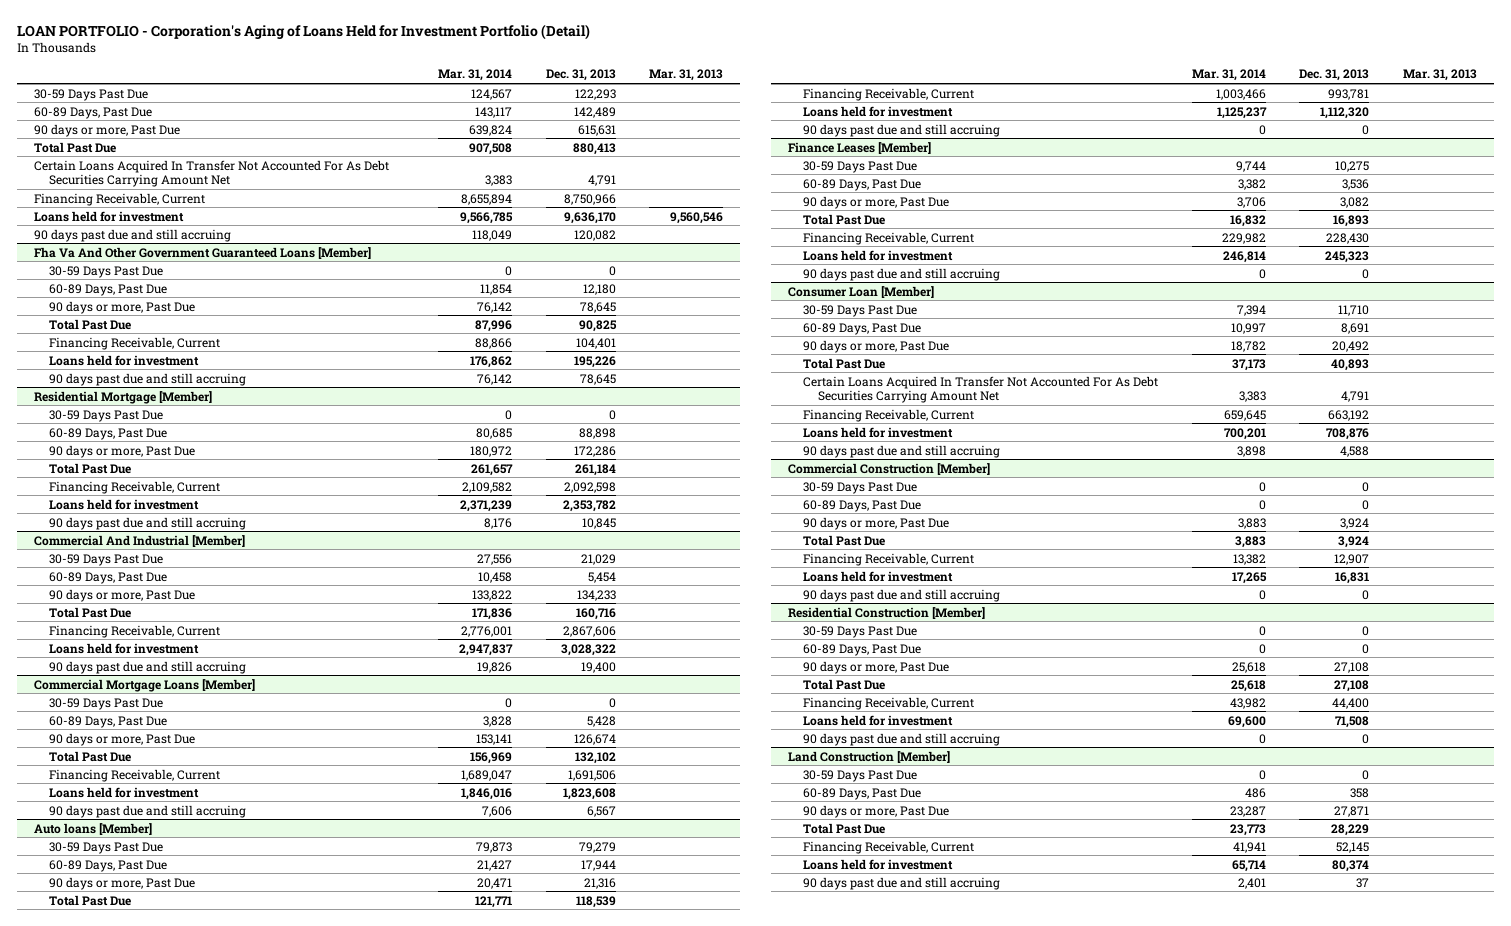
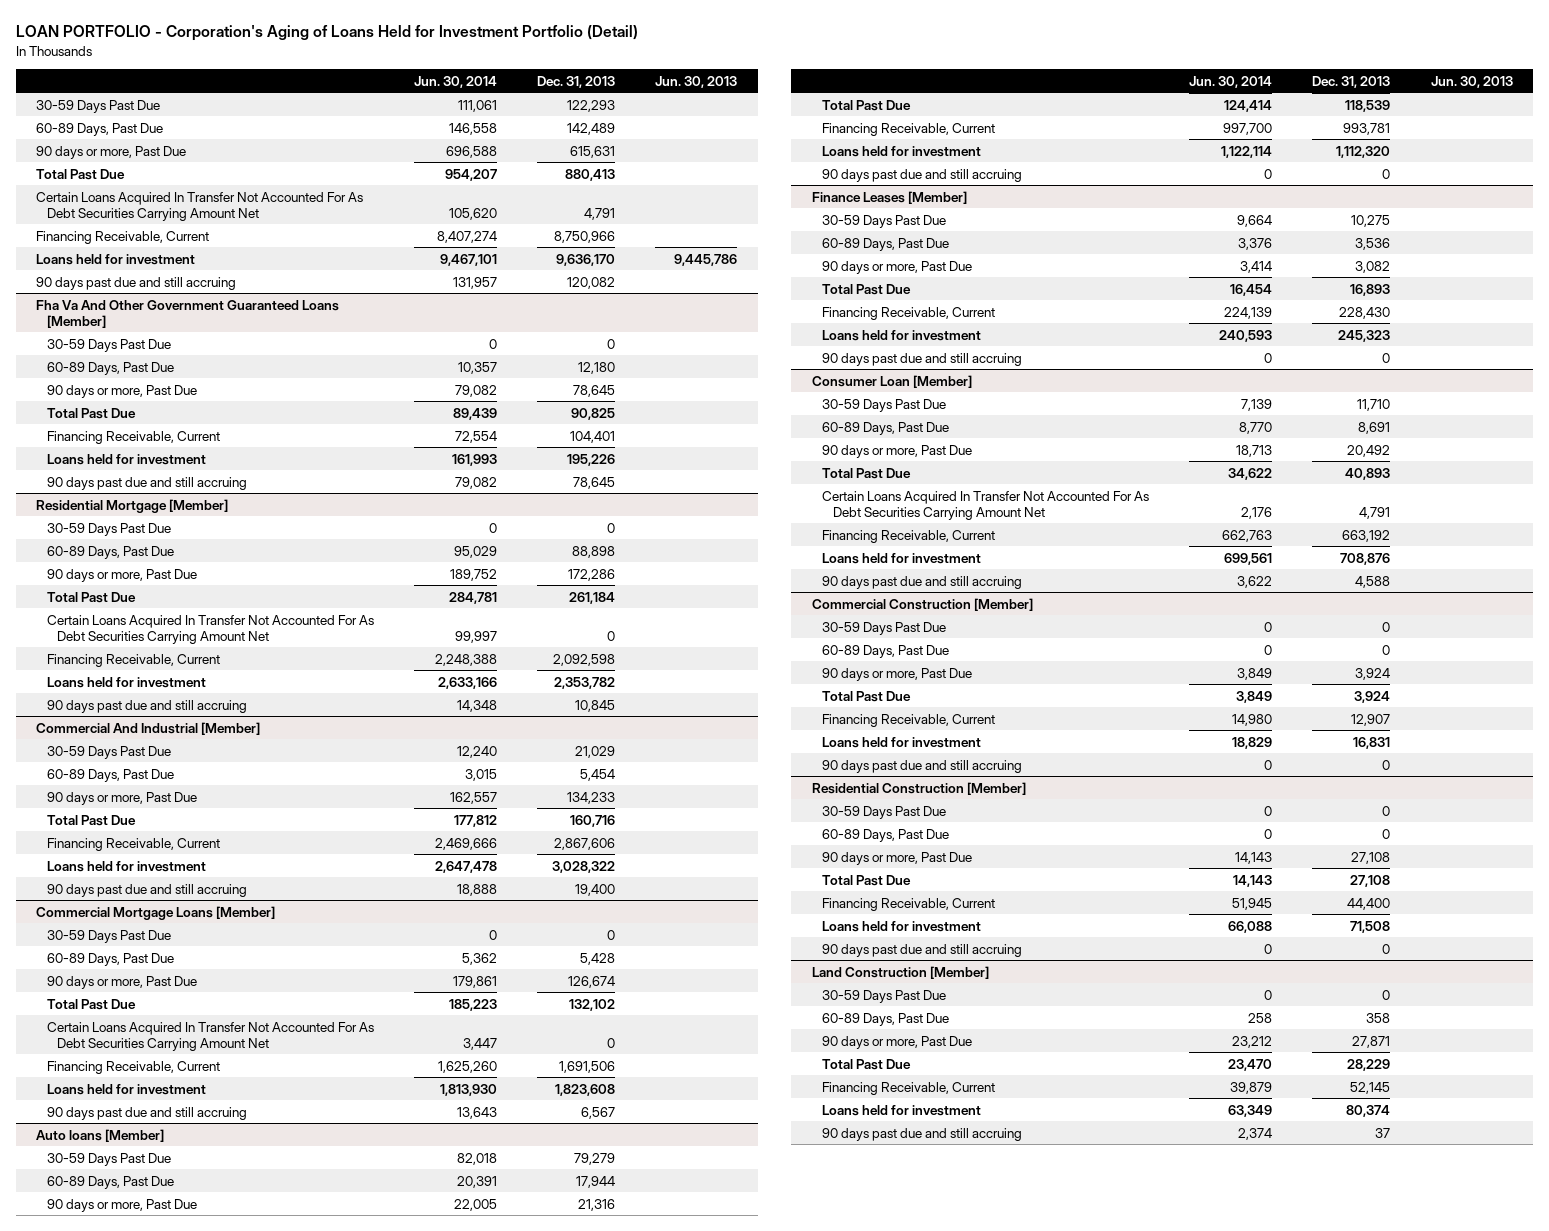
[437,69,512,82] Mar. 31, 2014 -> none
[649,69,724,82] Mar. 31, 2013 -> none
none -> [414,75,498,88] Jun. 30, 2014
none -> [655,75,738,88] Jun. 30, 2013
none -> [46,614,374,644] Certain Loans Acquired In Transfer Not Accounted For As Debt Securities Carrying Amount Net
none -> [46,1021,374,1051] Certain Loans Acquired In Transfer Not Accounted For As Debt Securities Carrying Amount Net

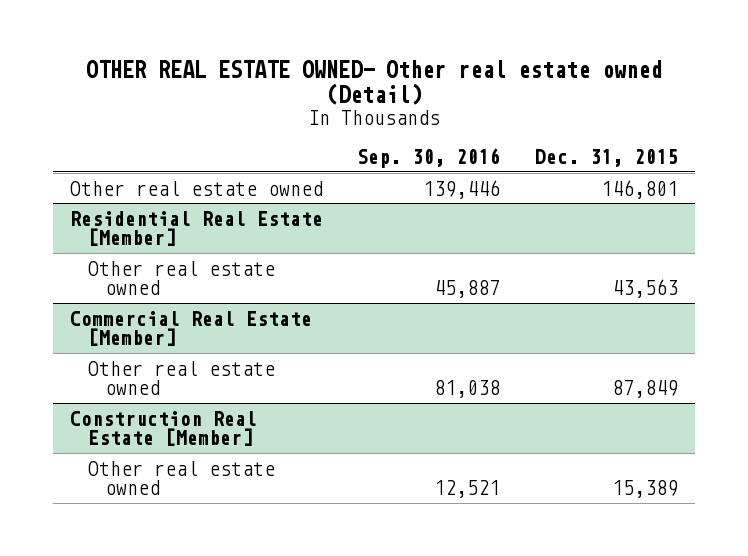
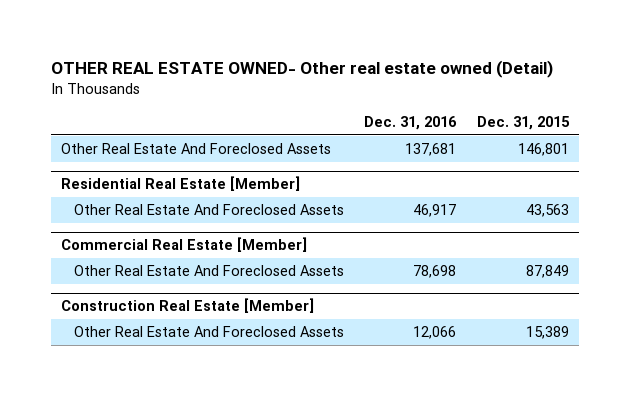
[357,147,501,168] Sep. 30, 2016 -> none
none -> [364,115,458,130] Dec. 31, 2016
[70,180,324,196] Other real estate owned -> [61,143,332,155] Other Real Estate And Foreclosed Assets
[87,260,275,296] Other real estate owned -> [74,204,345,216] Other Real Estate And Foreclosed Assets
[87,360,275,396] Other real estate owned -> [74,265,345,277] Other Real Estate And Foreclosed Assets
[87,460,275,496] Other real estate owned -> [74,326,345,338] Other Real Estate And Foreclosed Assets

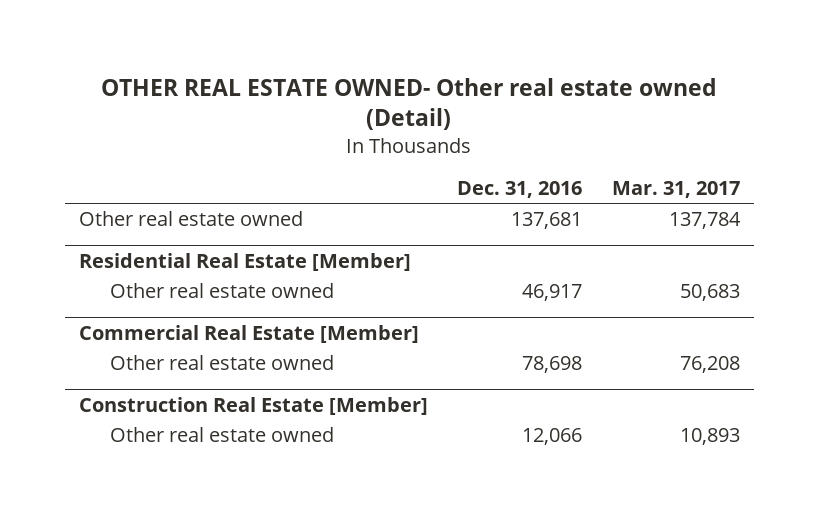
[476,115,570,130] Dec. 31, 2015 -> none
none -> [611,181,740,199] Mar. 31, 2017
[61,143,332,155] Other Real Estate And Foreclosed Assets -> [79,211,304,227] Other real estate owned
[74,204,345,216] Other Real Estate And Foreclosed Assets -> [110,283,335,299] Other real estate owned
[74,265,345,277] Other Real Estate And Foreclosed Assets -> [110,355,335,371] Other real estate owned
[74,326,345,338] Other Real Estate And Foreclosed Assets -> [110,427,335,443] Other real estate owned

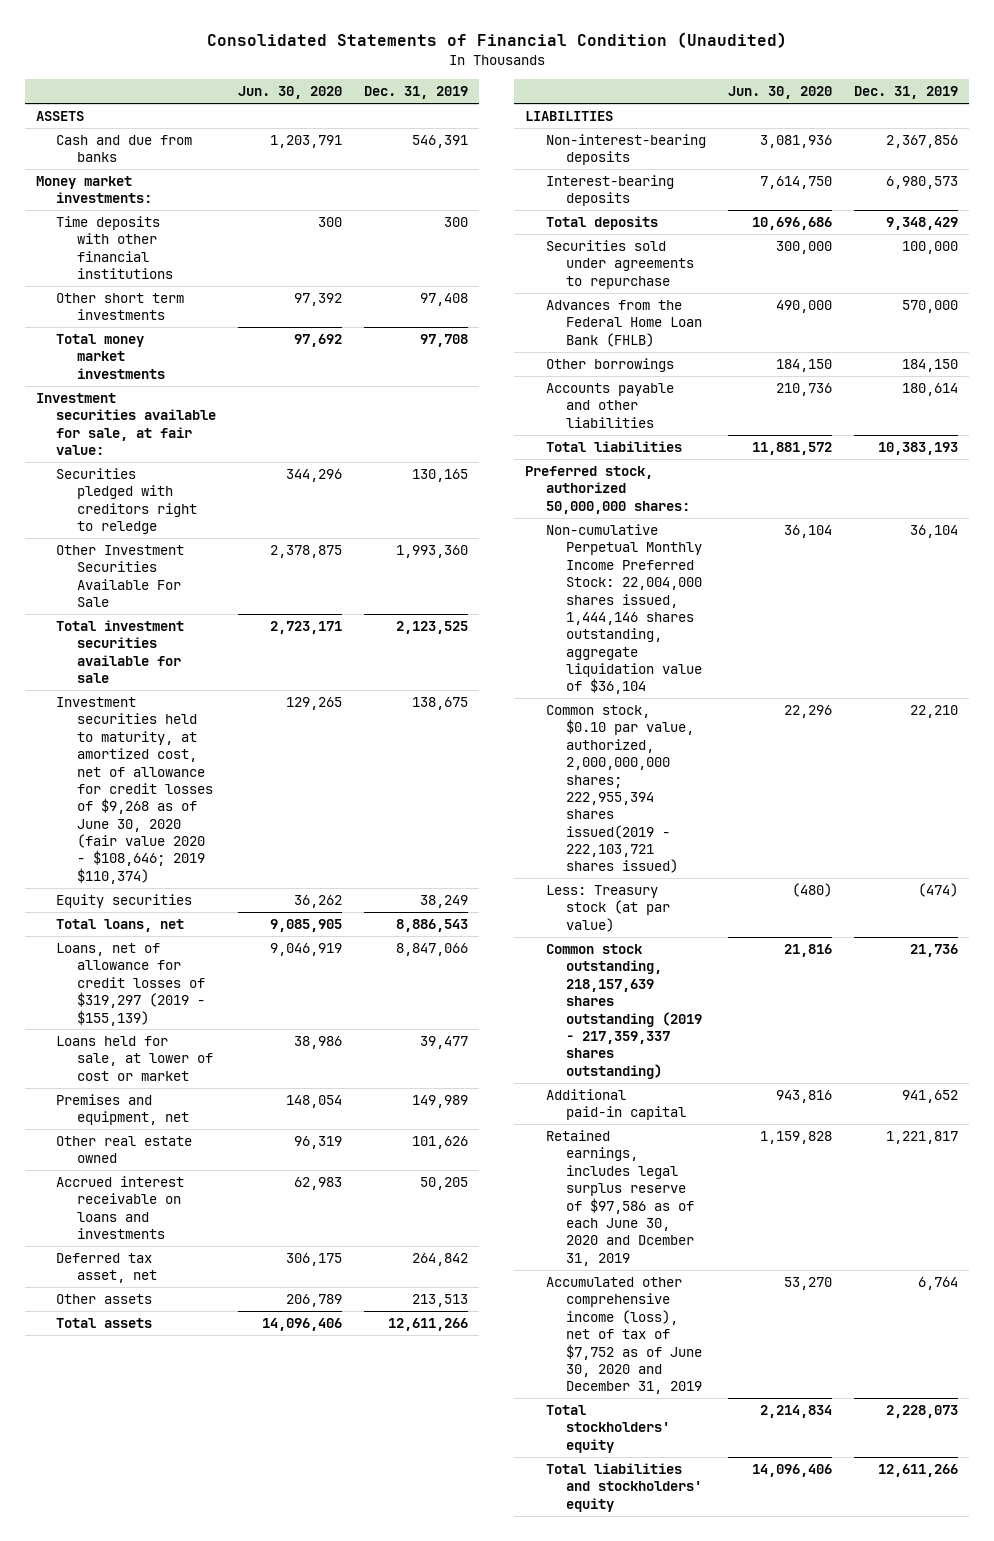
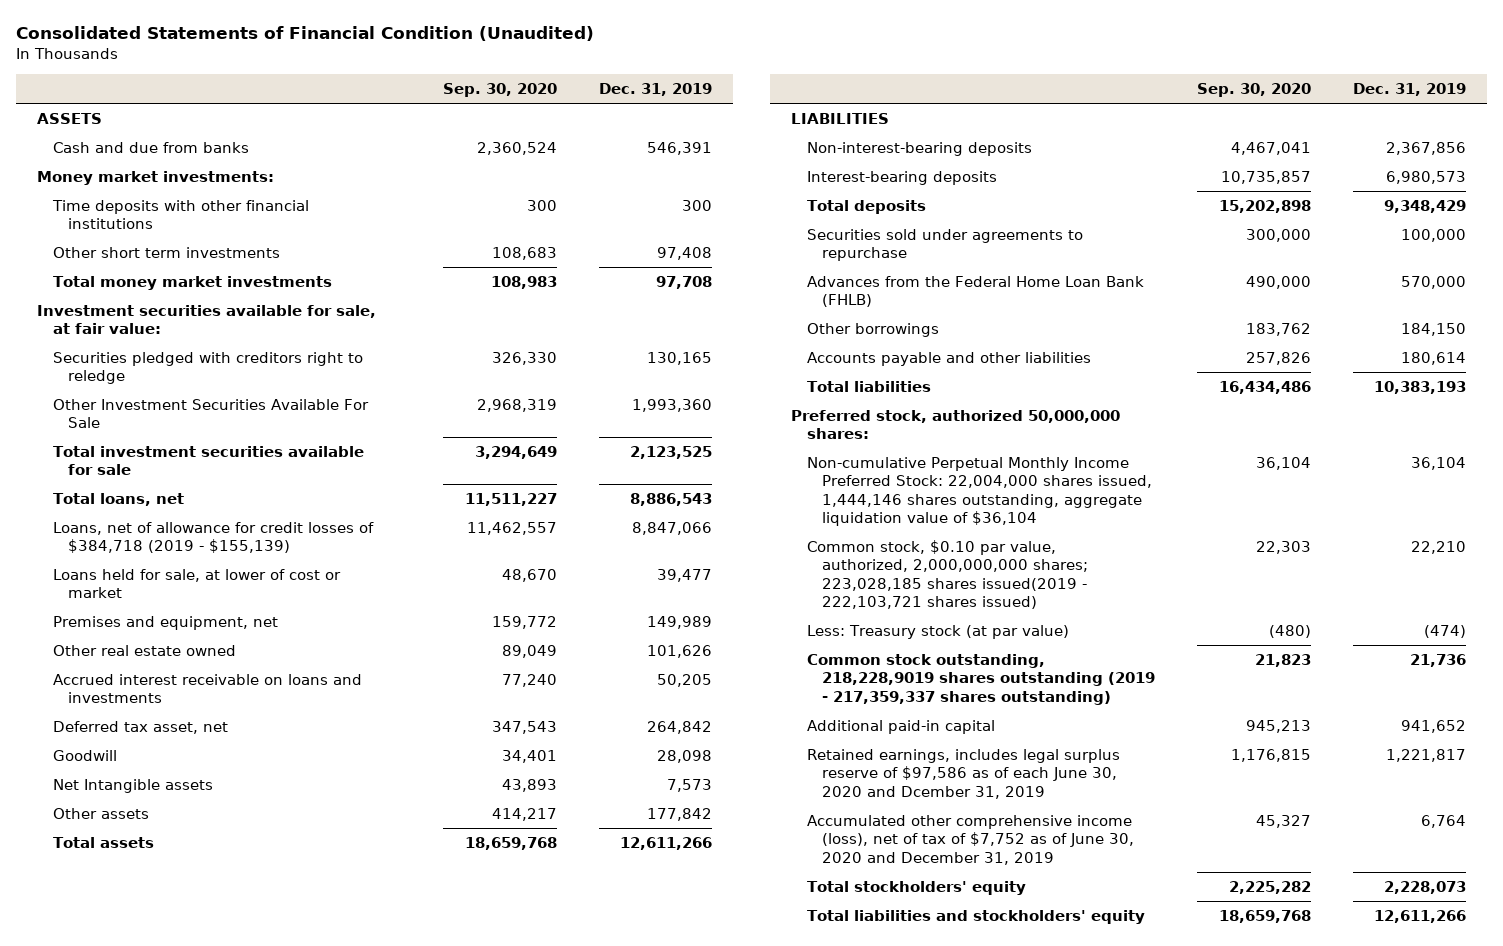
[238,86,343,100] Jun. 30, 2020 -> none
none -> [443,83,558,98] Sep. 30, 2020
[56,697,213,884] Investment securities held to maturity, at amortized cost, net of allowance for credit losses of $9,268 as of June 30, 2020 (fair value 2020 - $108,646; 2019 $110,374) -> none
[56,894,193,909] Equity securities -> none
[56,943,205,1026] Loans, net of allowance for credit losses of $319,297 (2019 - $155,139) -> [52,521,374,554] Loans, net of allowance for credit losses of $384,718 (2019 - $155,139)
none -> [52,749,117,761] Goodwill
none -> [52,778,213,793] Net Intangible assets
[412,1294,469,1308] 213,513 -> [646,807,712,821] 177,842
[545,705,694,874] Common stock, $0.10 par value, authorized, 2,000,000,000 shares; 222,955,394 shares issued(2019 - 222,103,721 shares issued) -> [806,539,1089,610] Common stock, $0.10 par value, authorized, 2,000,000,000 shares; 223,028,185 shares issued(2019 - 222,103,721 shares issued)
[545,944,702,1079] Common stock outstanding, 218,157,639 shares outstanding (2019 - 217,359,337 shares outstanding) -> [806,653,1156,705] Common stock outstanding, 218,228,9019 shares outstanding (2019 - 217,359,337 shares outstanding)

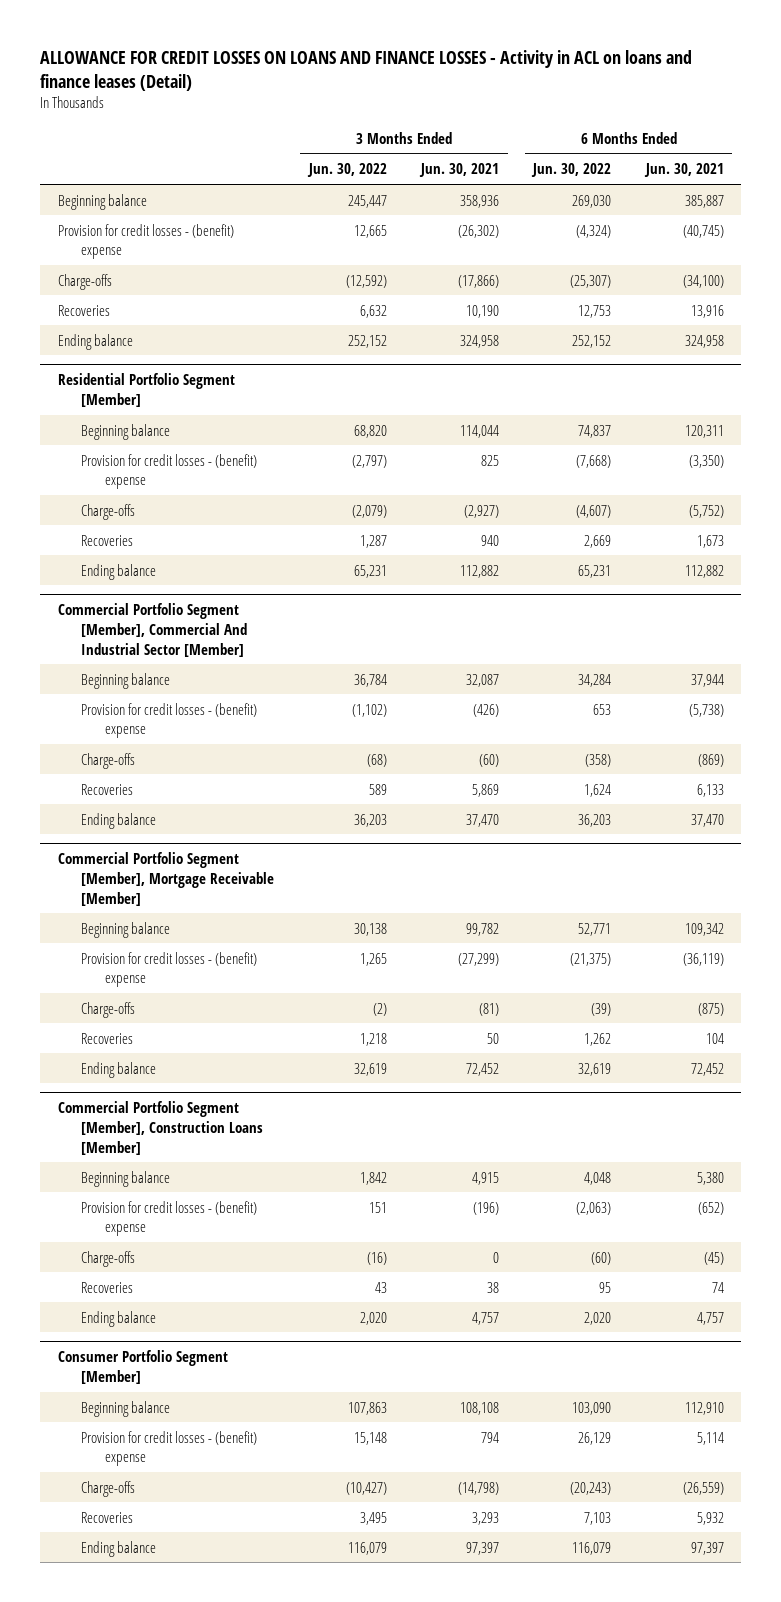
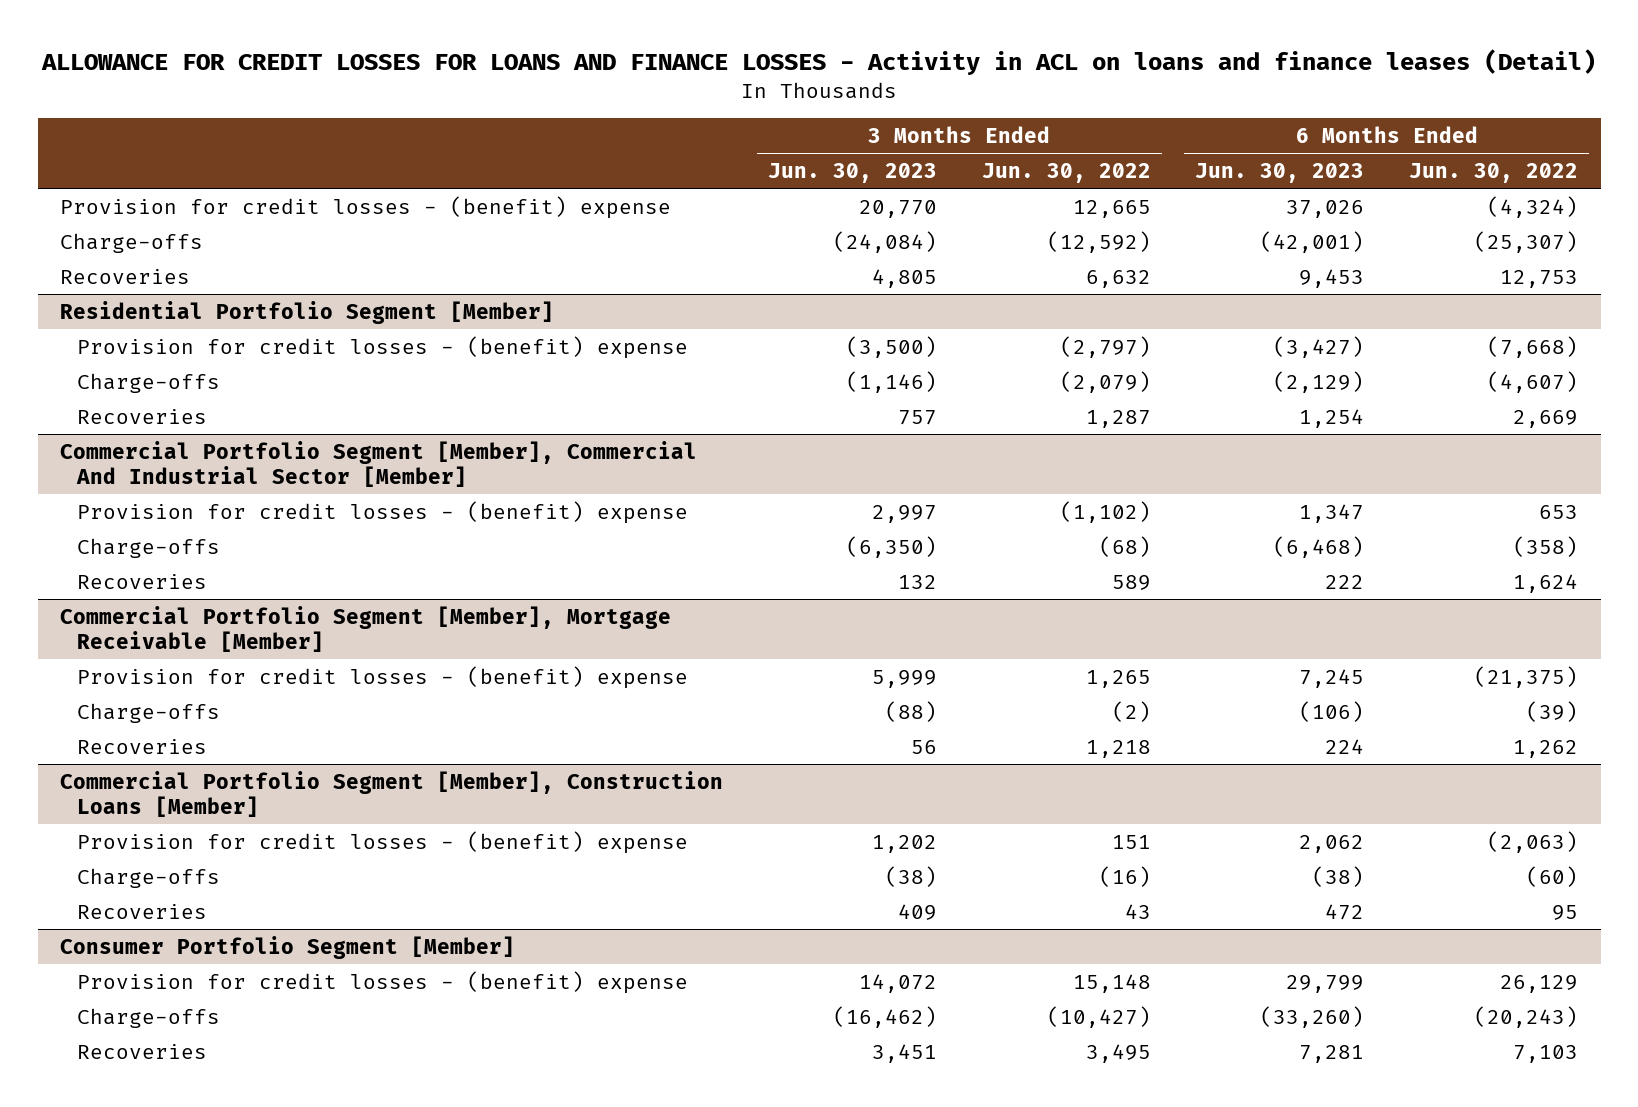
[40,50,693,91] ALLOWANCE FOR CREDIT LOSSES ON LOANS AND FINANCE LOSSES - Activity in ACL on loans and finance leases (Detail) -> [41,48,1597,75] ALLOWANCE FOR CREDIT LOSSES FOR LOANS AND FINANCE LOSSES - Activity in ACL on loans and finance leases (Detail)
[419,163,500,178] Jun. 30, 2021 -> none
[643,163,724,178] Jun. 30, 2021 -> none
none -> [767,162,937,183] Jun. 30, 2023
none -> [1195,162,1365,183] Jun. 30, 2023
[57,193,147,210] Beginning balance -> none
[57,333,133,350] Ending balance -> none
[81,423,171,440] Beginning balance -> none
[81,563,157,580] Ending balance -> none
[81,672,171,689] Beginning balance -> none
[81,812,157,829] Ending balance -> none
[81,921,171,938] Beginning balance -> none
[81,1061,157,1078] Ending balance -> none
[81,1170,171,1187] Beginning balance -> none
[81,1310,157,1327] Ending balance -> none
[81,1400,171,1417] Beginning balance -> none
[81,1540,157,1557] Ending balance -> none

